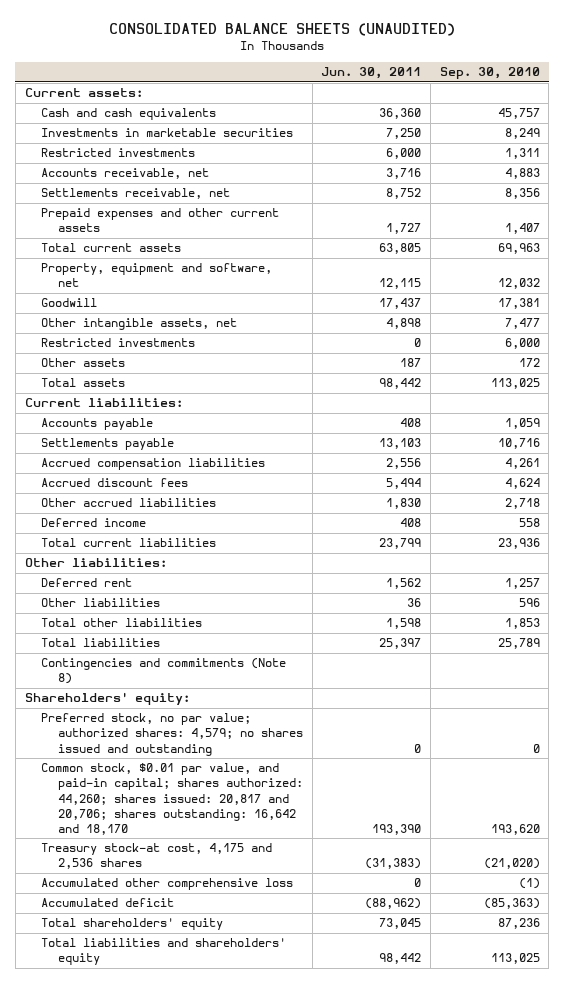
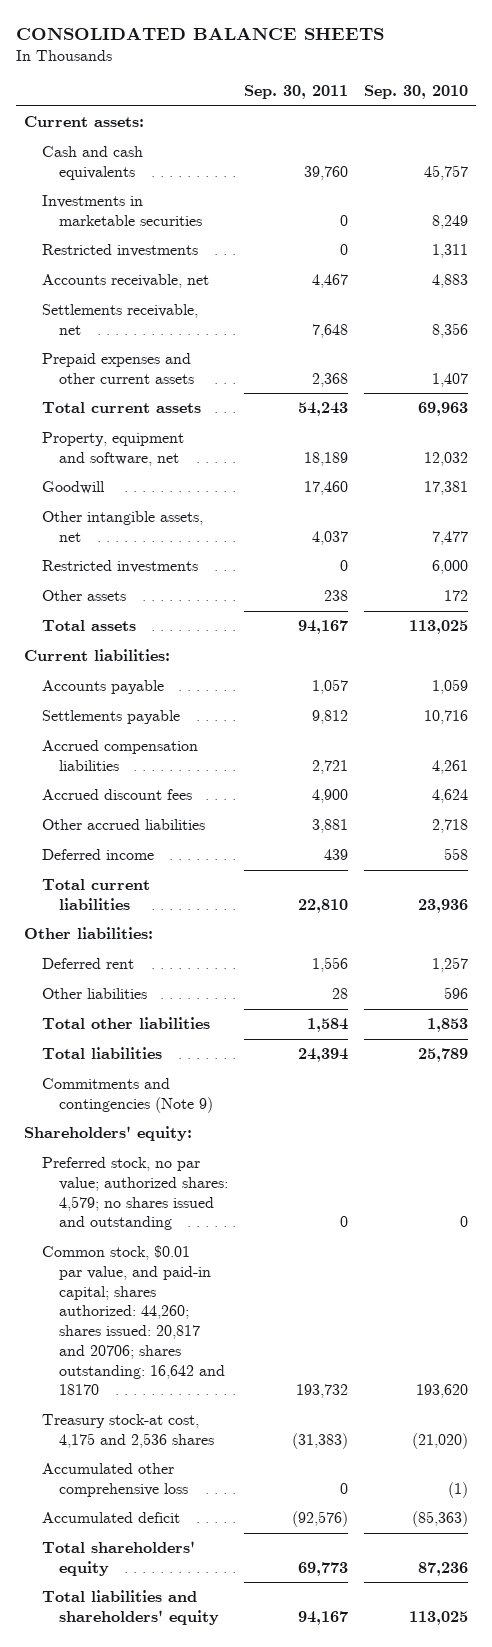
[109,22,456,36] CONSOLIDATED BALANCE SHEETS (UNAUDITED) -> [15,26,384,40] CONSOLIDATED BALANCE SHEETS
[321,67,422,80] Jun. 30, 2011 -> none
none -> [244,85,349,100] Sep. 30, 2011
[41,658,287,685] Contingencies and commitments (Note 8) -> [41,1078,214,1113] Commitments and contingencies (Note 9)
[41,763,303,835] Common stock, $0.01 par value, and paid-in capital; shares authorized: 44,260; shares issued: 20,817 and 20,706; shares outstanding: 16,642 and 18,170 -> [41,1245,226,1396] Common stock, $0.01 par value, and paid-in capital; shares authorized: 44,260; shares issued: 20,817 and 20706; shares outstanding: 16,642 and 18170

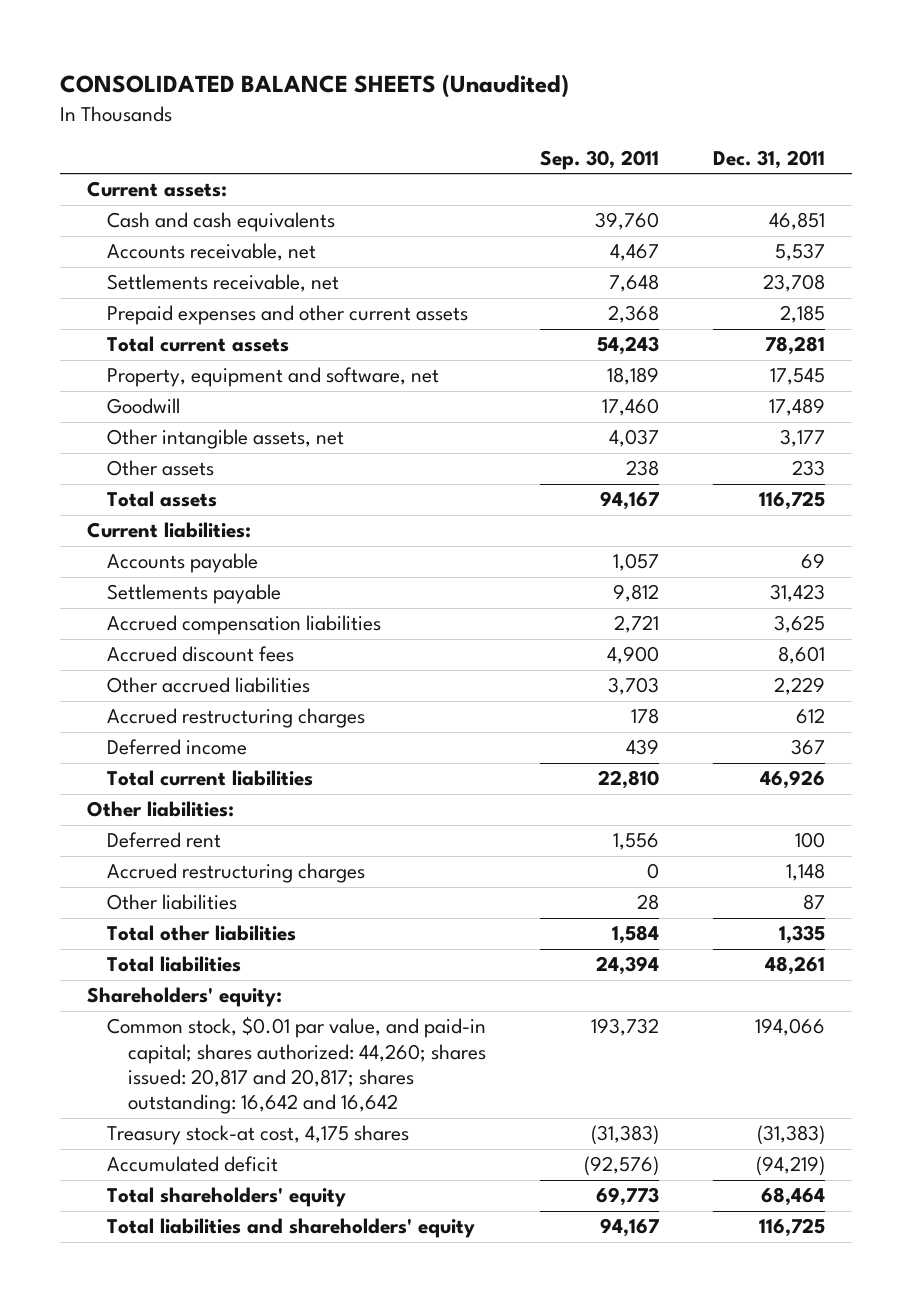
[15,26,384,40] CONSOLIDATED BALANCE SHEETS -> [59,74,569,99] CONSOLIDATED BALANCE SHEETS (Unaudited)
[364,85,469,100] Sep. 30, 2010 -> none
none -> [713,149,826,169] Dec. 31, 2011
[41,195,203,226] Investments in marketable securities -> none
[41,244,198,258] Restricted investments -> none
[41,560,198,574] Restricted investments -> none
[312,819,349,834] 3,881 -> [608,677,660,696] 3,703
none -> [107,708,366,729] Accrued restructuring charges
none -> [107,863,366,884] Accrued restructuring charges
[41,1078,214,1113] Commitments and contingencies (Note 9) -> none
[41,1157,229,1231] Preferred stock, no par value; authorized shares: 4,579; no shares issued and outstanding -> none
[41,1463,189,1497] Accumulated other comprehensive loss -> none
[41,1245,226,1396] Common stock, $0.01 par value, and paid-in capital; shares authorized: 44,260; shares issued: 20,817 and 20706; shares outstanding: 16,642 and 18170 -> [107,1016,487,1115] Common stock, $0.01 par value, and paid-in capital; shares authorized: 44,260; shares issued: 20,817 and 20,817; shares outstanding: 16,642 and 16,642
[41,1414,215,1448] Treasury stock-at cost, 4,175 and 2,536 shares -> [107,1125,410,1146] Treasury stock-at cost, 4,175 shares

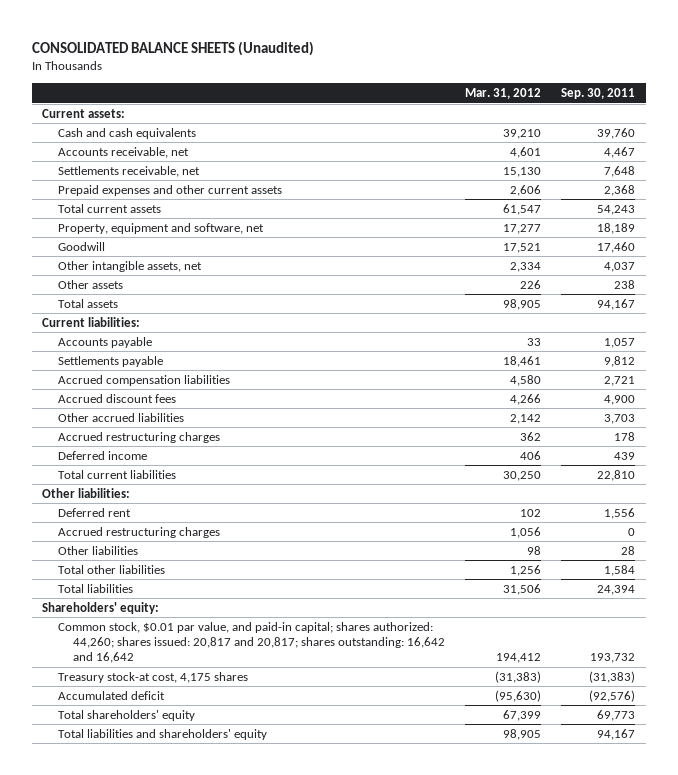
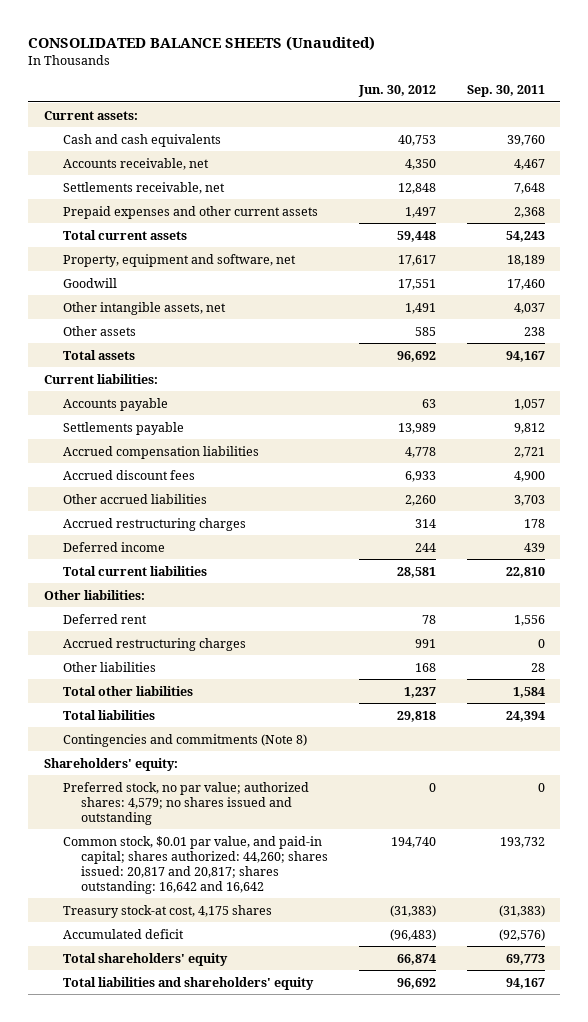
[465,88,542,100] Mar. 31, 2012 -> none
none -> [357,85,436,98] Jun. 30, 2012
none -> [62,733,307,747] Contingencies and commitments (Note 8)
none -> [62,781,309,825] Preferred stock, no par value; authorized shares: 4,579; no shares issued and outstanding

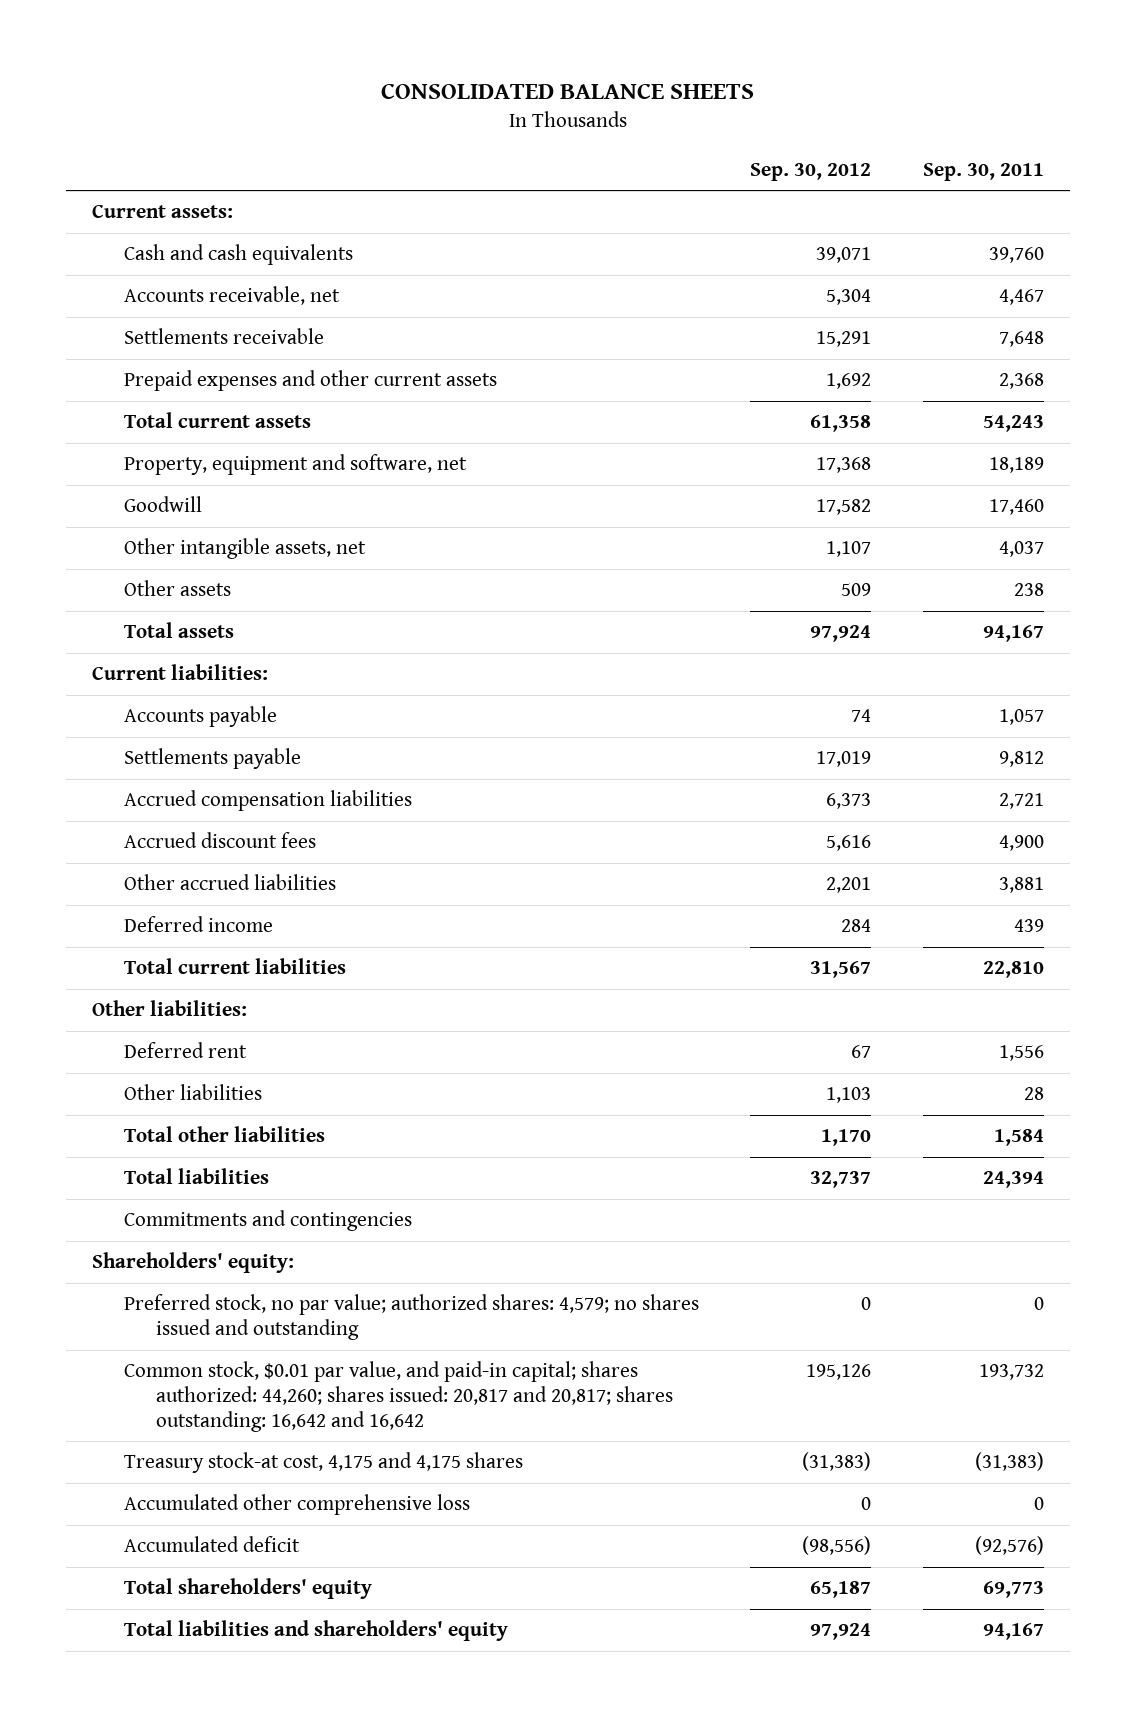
[28,35,376,51] CONSOLIDATED BALANCE SHEETS (Unaudited) -> [380,82,754,99] CONSOLIDATED BALANCE SHEETS
[357,85,436,98] Jun. 30, 2012 -> none
none -> [750,162,872,181] Sep. 30, 2012
[62,181,225,194] Settlements receivable, net -> [123,328,324,345] Settlements receivable
[62,517,246,531] Accrued restructuring charges -> none
[513,494,545,506] 3,703 -> [998,877,1044,894] 3,881
[62,637,246,651] Accrued restructuring charges -> none
[62,733,307,747] Contingencies and commitments (Note 8) -> [123,1210,412,1232] Commitments and contingencies
[62,904,272,918] Treasury stock-at cost, 4,175 shares -> [123,1452,523,1474] Treasury stock-at cost, 4,175 and 4,175 shares
none -> [123,1494,470,1516] Accumulated other comprehensive loss

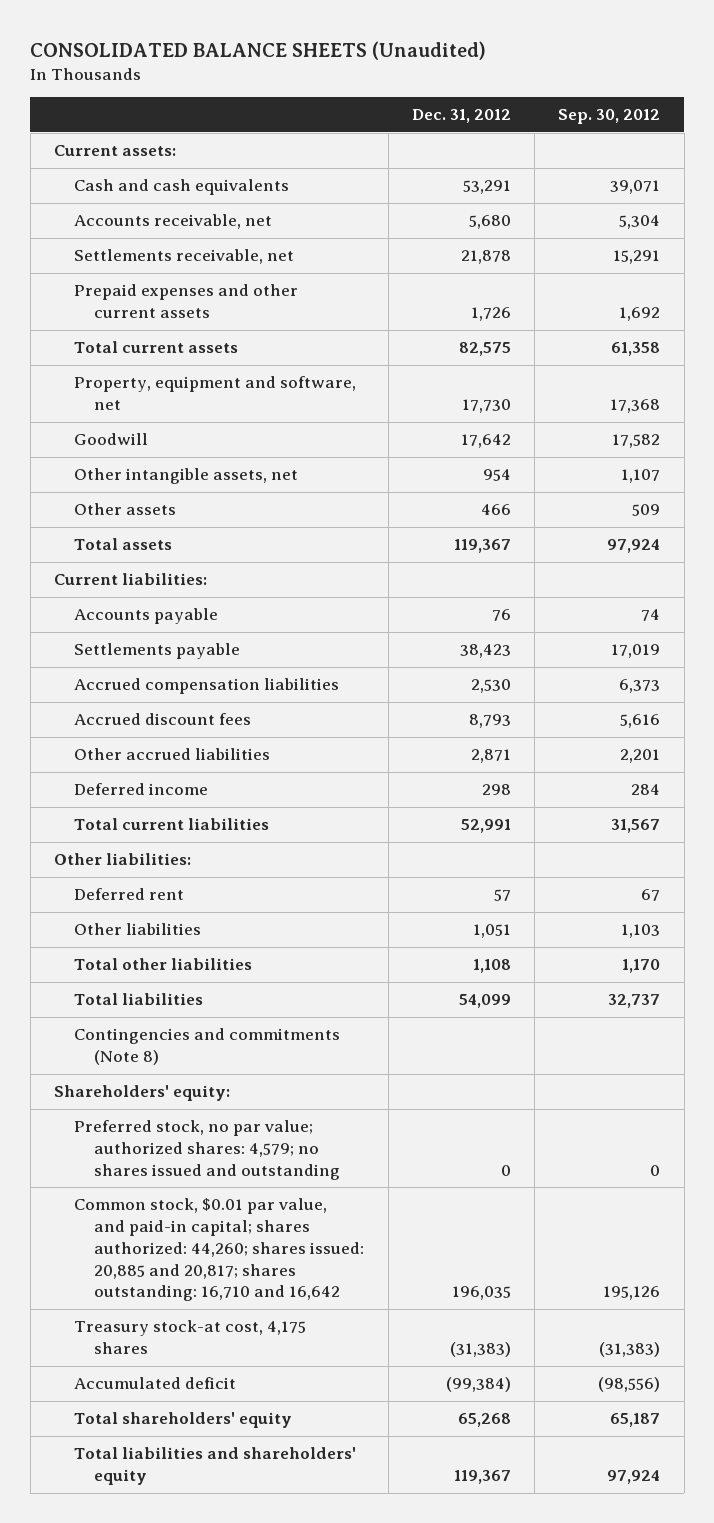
[380,82,754,99] CONSOLIDATED BALANCE SHEETS -> [30,40,487,60] CONSOLIDATED BALANCE SHEETS (Unaudited)
[922,162,1044,181] Sep. 30, 2011 -> none
none -> [411,109,511,124] Dec. 31, 2012
[123,328,324,345] Settlements receivable -> [74,249,295,265] Settlements receivable, net
[123,1210,412,1232] Commitments and contingencies -> [74,1028,341,1066] Contingencies and commitments (Note 8)
[123,1494,470,1516] Accumulated other comprehensive loss -> none
[123,1361,674,1433] Common stock, $0.01 par value, and paid-in capital; shares authorized: 44,260; shares issued: 20,817 and 20,817; shares outstanding: 16,642 and 16,642 -> [74,1198,365,1302] Common stock, $0.01 par value, and paid-in capital; shares authorized: 44,260; shares issued: 20,885 and 20,817; shares outstanding: 16,710 and 16,642
[123,1452,523,1474] Treasury stock-at cost, 4,175 and 4,175 shares -> [74,1320,307,1355] Treasury stock-at cost, 4,175 shares

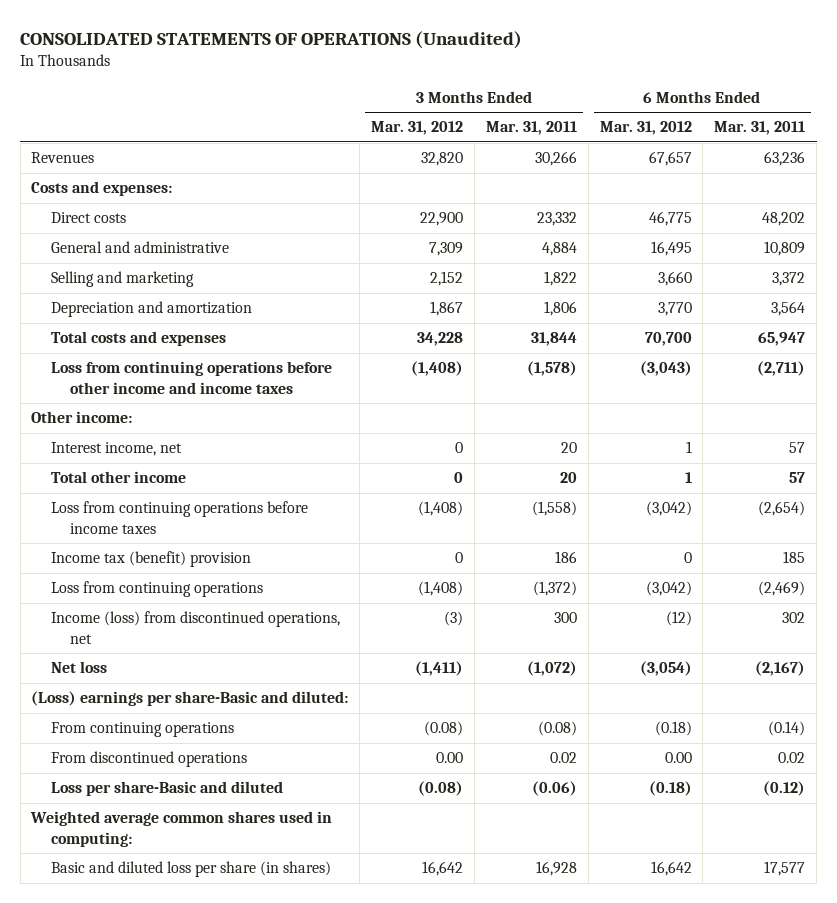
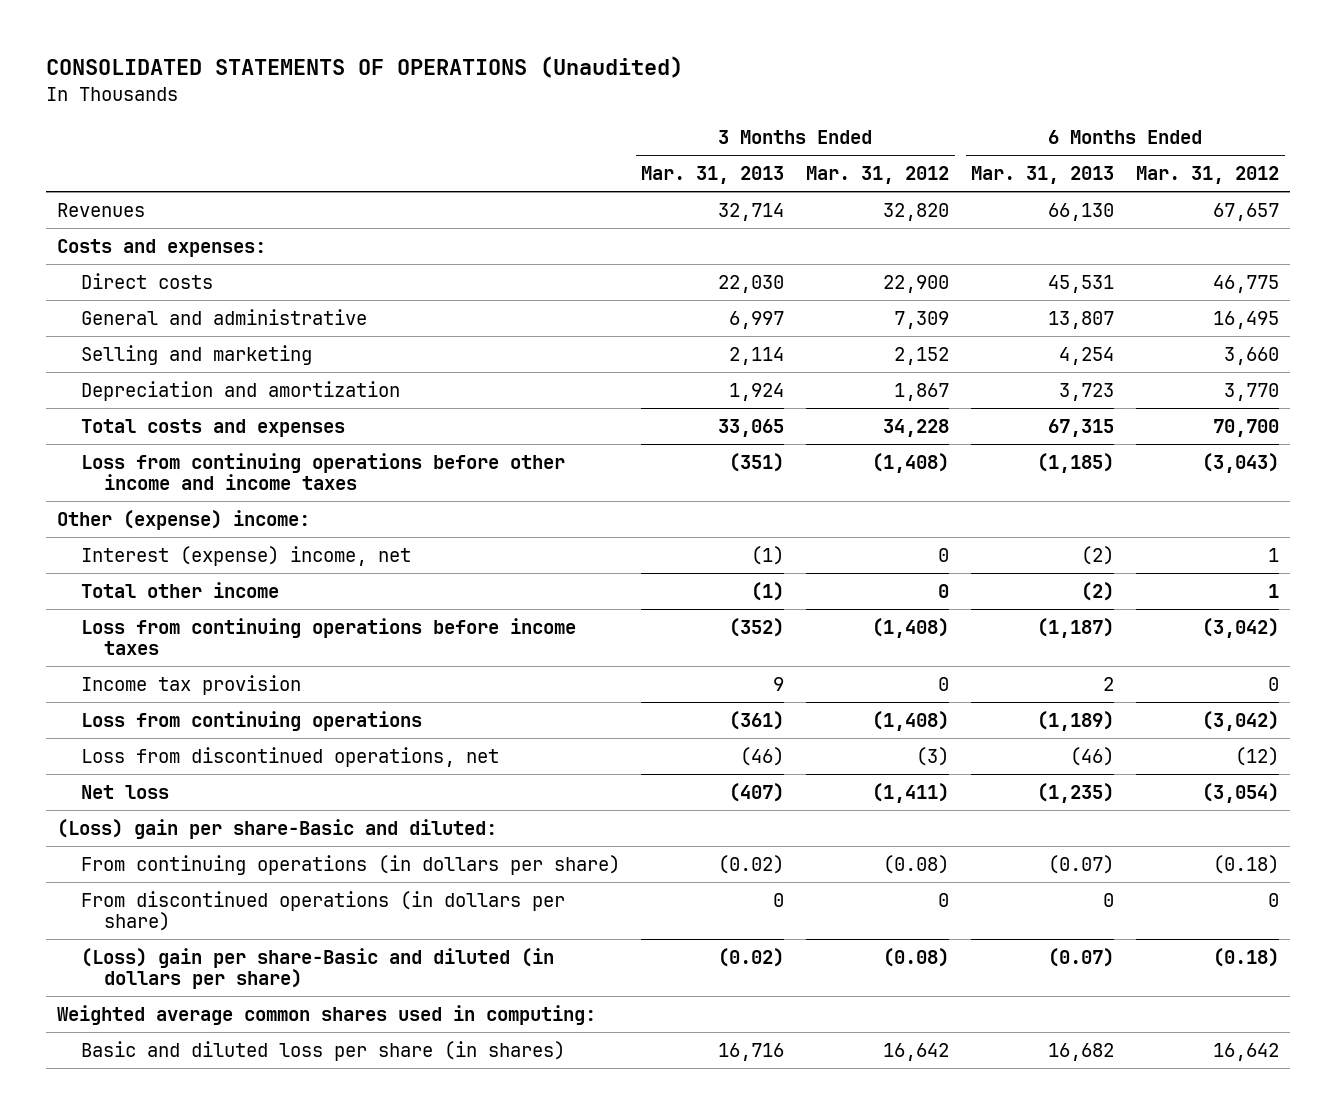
[485,121,577,136] Mar. 31, 2011 -> none
[714,121,806,136] Mar. 31, 2011 -> none
none -> [641,165,785,184] Mar. 31, 2013
none -> [971,165,1115,184] Mar. 31, 2013
[31,411,133,424] Other income: -> [57,509,311,530] Other (expense) income:
[50,442,182,457] Interest income, net -> [80,545,411,566] Interest (expense) income, net
[50,551,251,568] Income tax (benefit) provision -> [80,674,301,695] Income tax provision
[50,611,340,644] Income (loss) from discontinued operations, net -> [80,746,499,767] Loss from discontinued operations, net
[31,691,349,707] (Loss) earnings per share-Basic and diluted: -> [57,818,498,839] (Loss) gain per share-Basic and diluted:
[50,722,234,738] From continuing operations -> [80,854,620,875] From continuing operations (in dollars per share)
[50,751,247,768] From discontinued operations -> [80,890,565,932] From discontinued operations (in dollars per share)
[436,752,464,764] 0.00 -> [938,892,950,907] 0
[664,752,692,764] 0.00 -> [1268,892,1280,907] 0
[50,781,283,797] Loss per share-Basic and diluted -> [80,947,554,990] (Loss) gain per share-Basic and diluted (in dollars per share)

